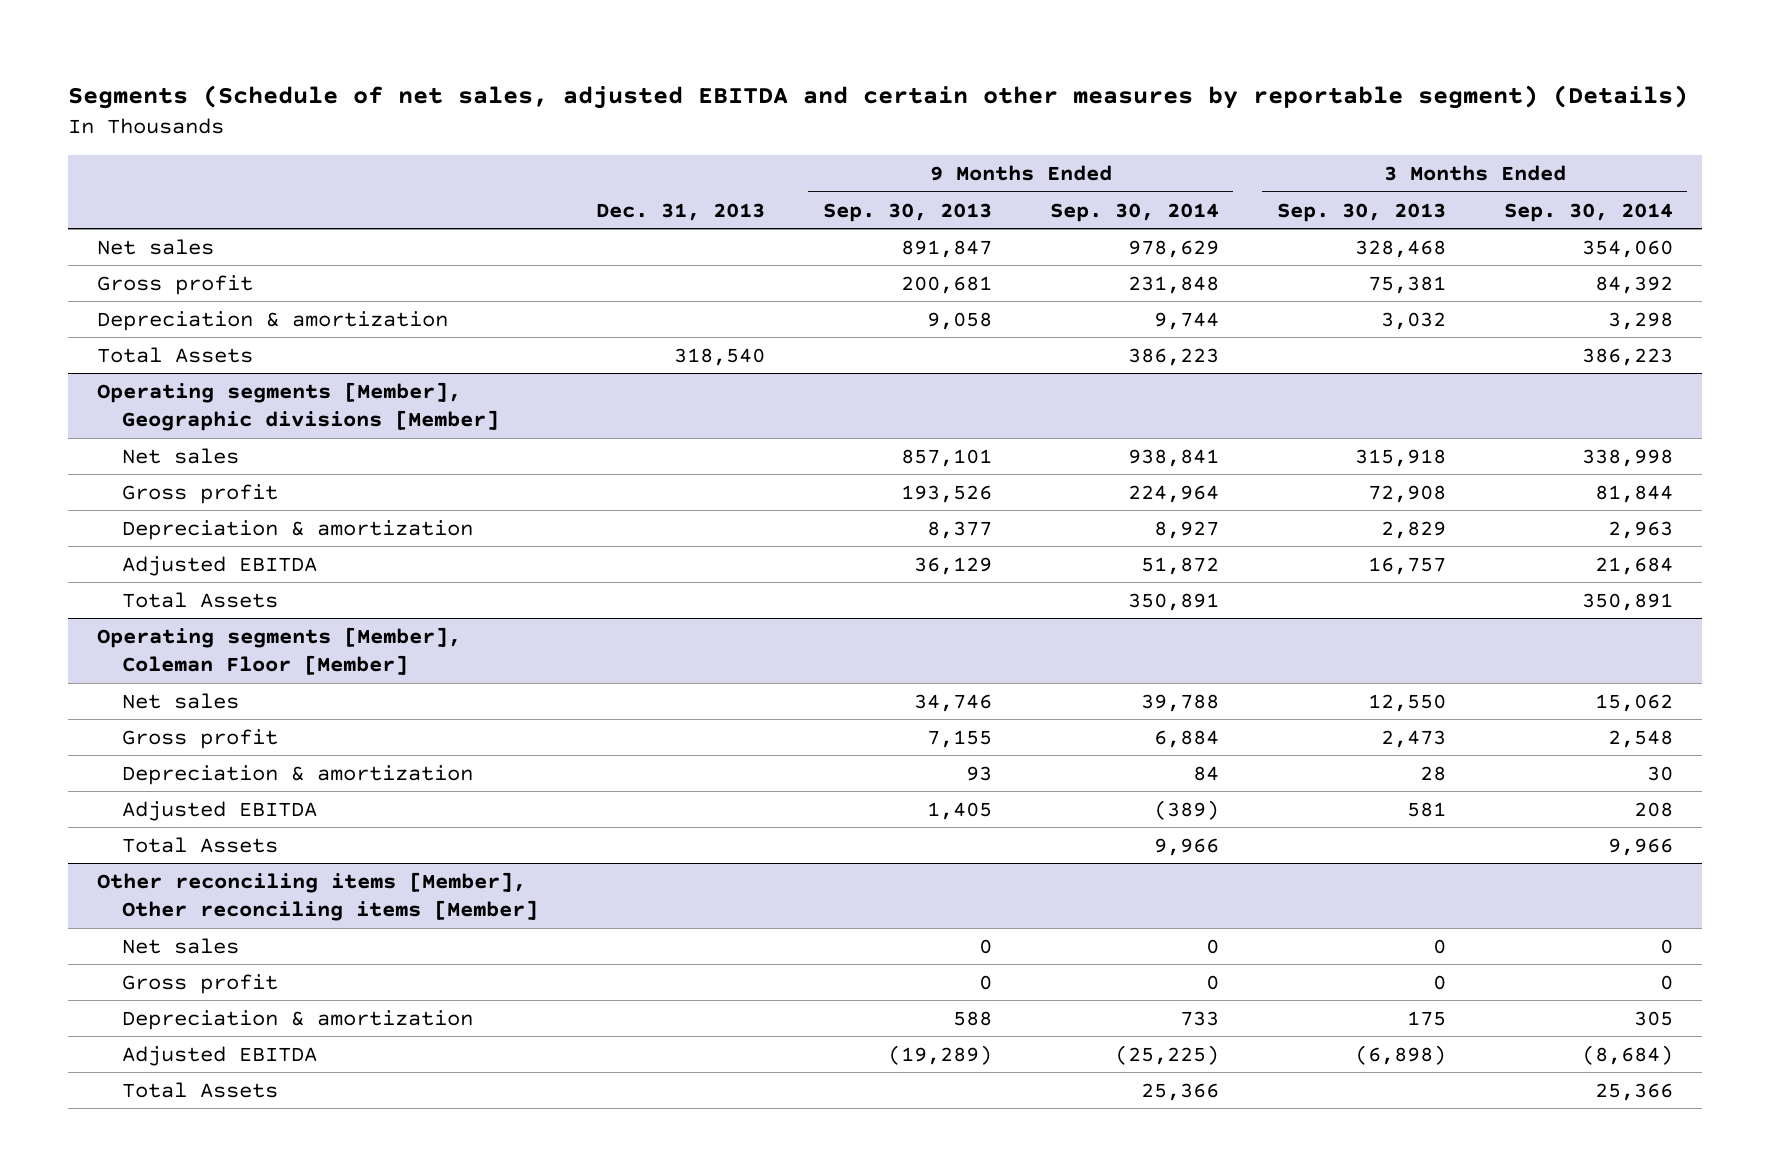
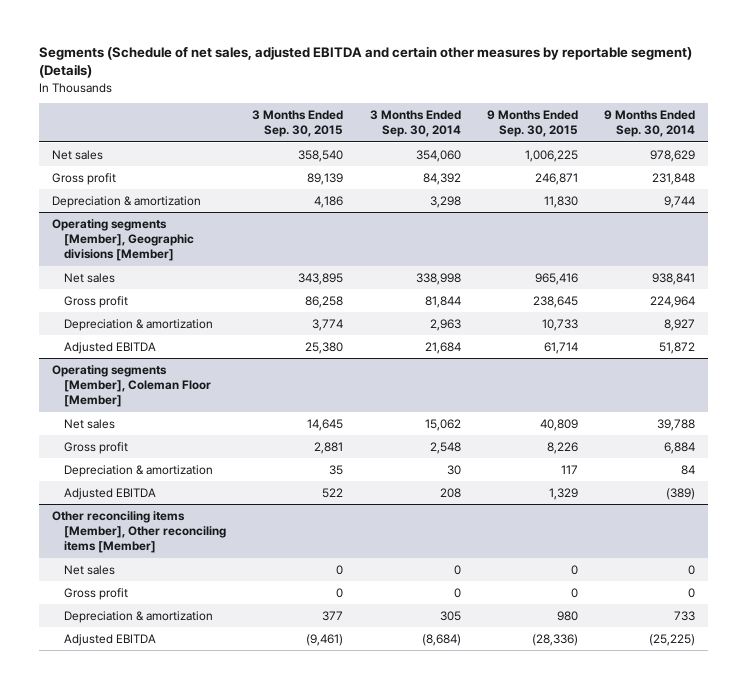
[595,202,765,221] Dec. 31, 2013 -> none
[822,202,992,222] Sep. 30, 2013 -> none
[1276,202,1446,222] Sep. 30, 2013 -> none
none -> [252,110,344,138] 3 Months Ended Sep. 30, 2015
none -> [486,110,578,138] 9 Months Ended Sep. 30, 2015
[97,346,254,363] Total Assets -> none
[121,591,278,608] Total Assets -> none
[121,836,278,853] Total Assets -> none
[121,1081,278,1098] Total Assets -> none

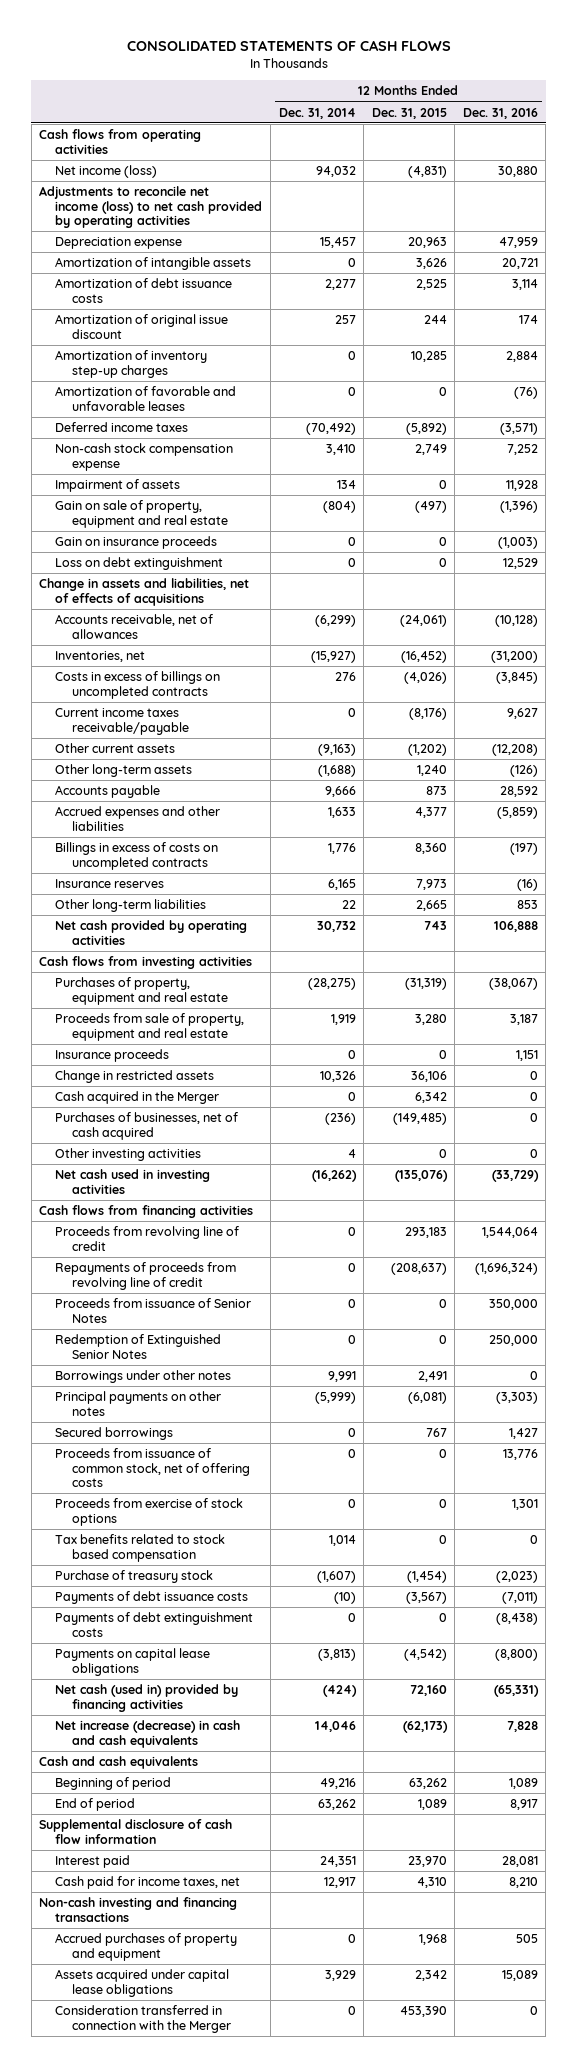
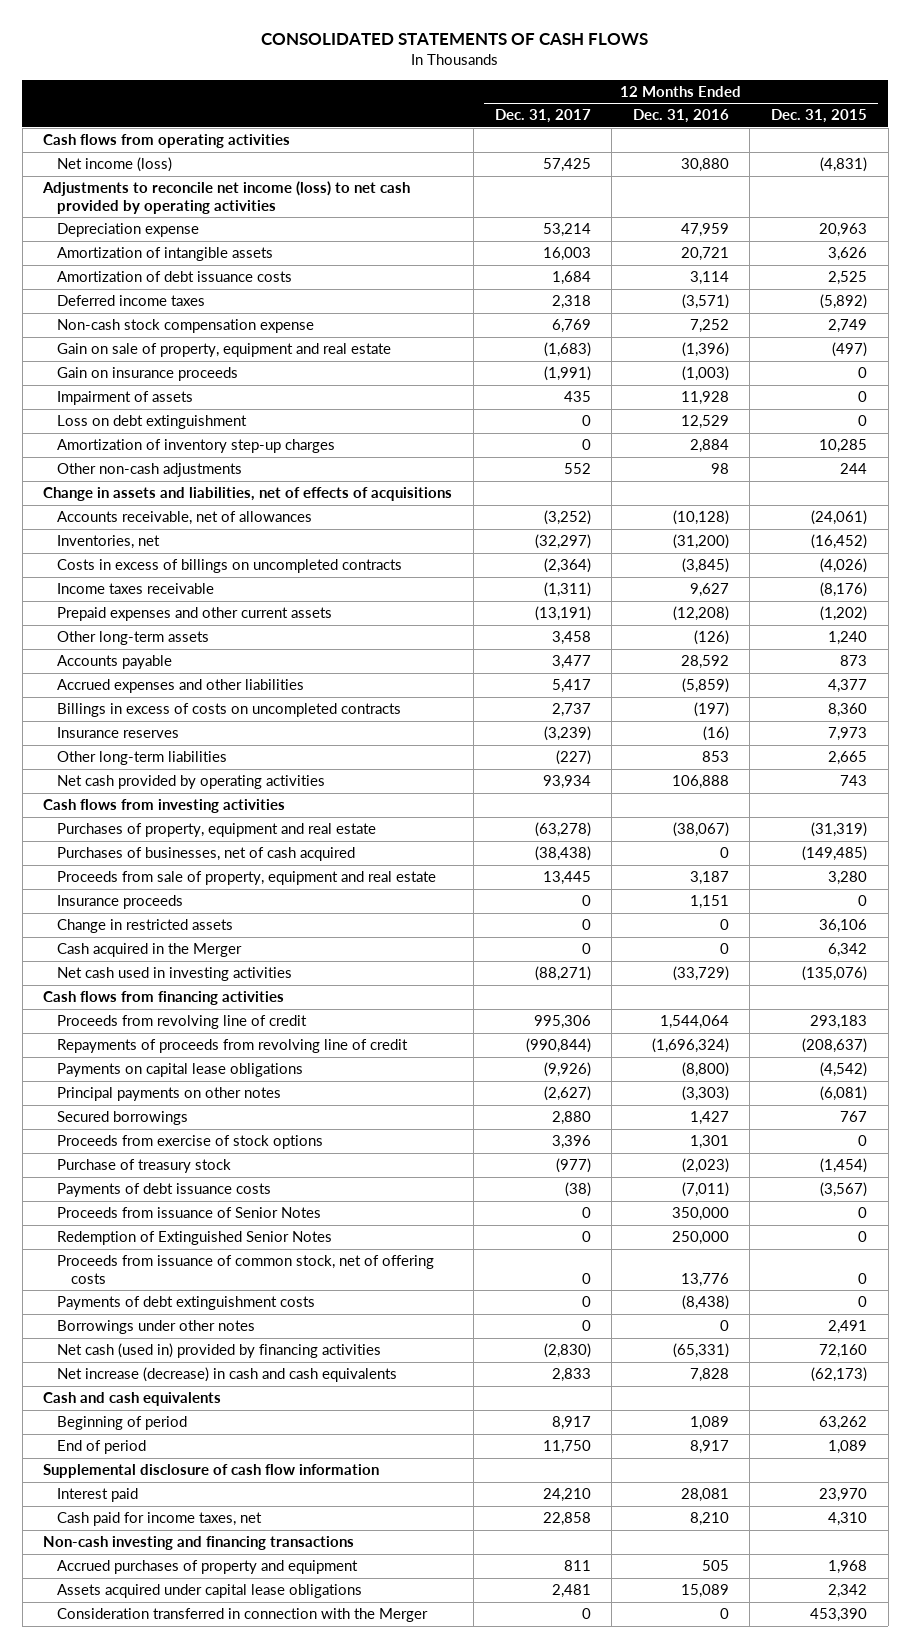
[278,107,356,119] Dec. 31, 2014 -> none
none -> [494,109,591,124] Dec. 31, 2017
[55,314,229,339] Amortization of original issue discount -> none
[55,386,237,411] Amortization of favorable and unfavorable leases -> none
[55,479,181,493] Impairment of assets -> [57,391,194,406] Impairment of assets
[55,350,208,378] Amortization of inventory step-up charges -> [57,439,336,454] Amortization of inventory step-up charges
none -> [57,463,243,478] Other non-cash adjustments
[55,708,189,735] Current income taxes receivable/payable -> [57,583,215,595] Income taxes receivable
[55,743,176,754] Other current assets -> [57,607,333,622] Prepaid expenses and other current assets
[55,1112,239,1140] Purchases of businesses, net of cash acquired -> [57,847,356,862] Purchases of businesses, net of cash acquired
[55,1148,202,1162] Other investing activities -> none
[55,1648,211,1676] Payments on capital lease obligations -> [57,1063,304,1078] Payments on capital lease obligations
[55,1534,226,1562] Tax benefits related to stock based compensation -> none
[55,1298,252,1323] Proceeds from issuance of Senior Notes -> [57,1207,322,1219] Proceeds from issuance of Senior Notes
[55,1334,222,1359] Redemption of Extinguished Senior Notes -> [57,1231,333,1246] Redemption of Extinguished Senior Notes
[55,1448,250,1488] Proceeds from issuance of common stock, net of offering costs -> [57,1255,435,1284] Proceeds from issuance of common stock, net of offering costs
[55,1370,232,1384] Borrowings under other notes -> [57,1320,256,1335] Borrowings under other notes

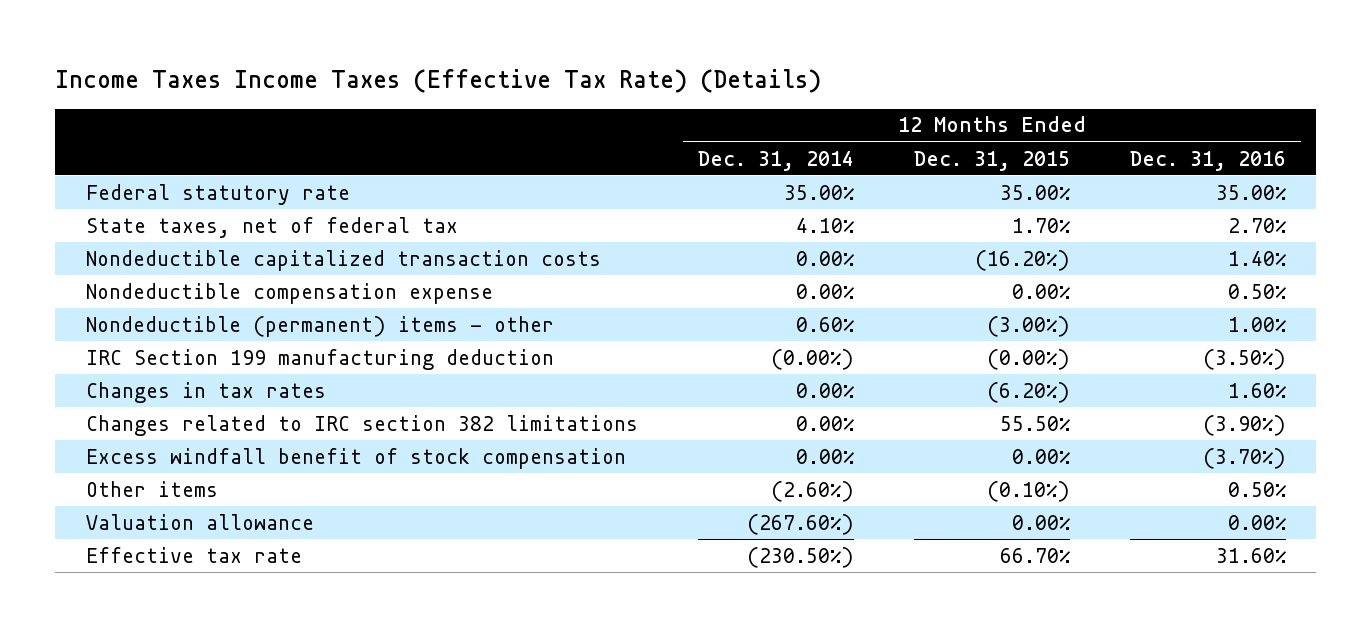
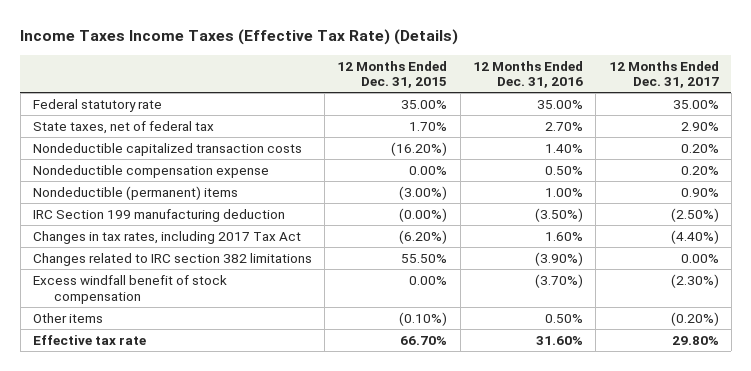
[697,150,854,171] Dec. 31, 2014 -> none
none -> [608,60,719,89] 12 Months Ended Dec. 31, 2017
[85,315,554,337] Nondeductible (permanent) items - other -> [32,185,238,200] Nondeductible (permanent) items
[85,381,326,403] Changes in tax rates -> [32,230,301,244] Changes in tax rates, including 2017 Tax Act
[85,513,314,530] Valuation allowance -> none

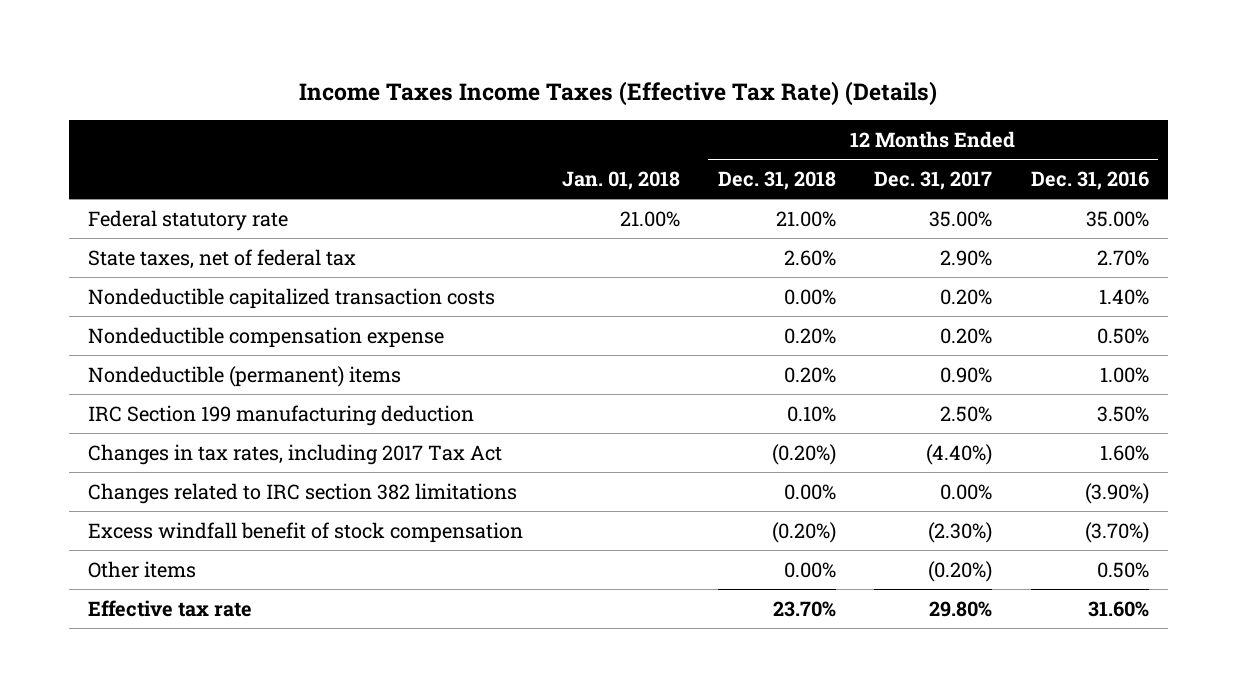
[337,60,448,89] 12 Months Ended Dec. 31, 2015 -> none
none -> [561,170,680,190] Jan. 01, 2018
none -> [717,170,836,190] Dec. 31, 2018
[534,207,583,222] (3.50%) -> [1096,405,1149,422] 3.50%
[670,207,719,222] (2.50%) -> [940,405,993,422] 2.50%

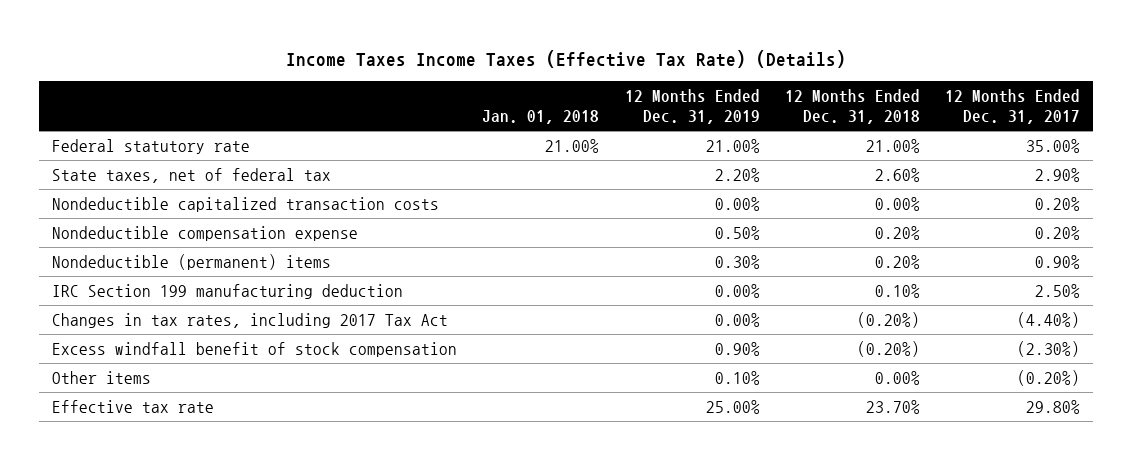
[1030,170,1149,190] Dec. 31, 2016 -> none
none -> [624,88,760,124] 12 Months Ended Dec. 31, 2019
[88,482,518,504] Changes related to IRC section 382 limitations -> none

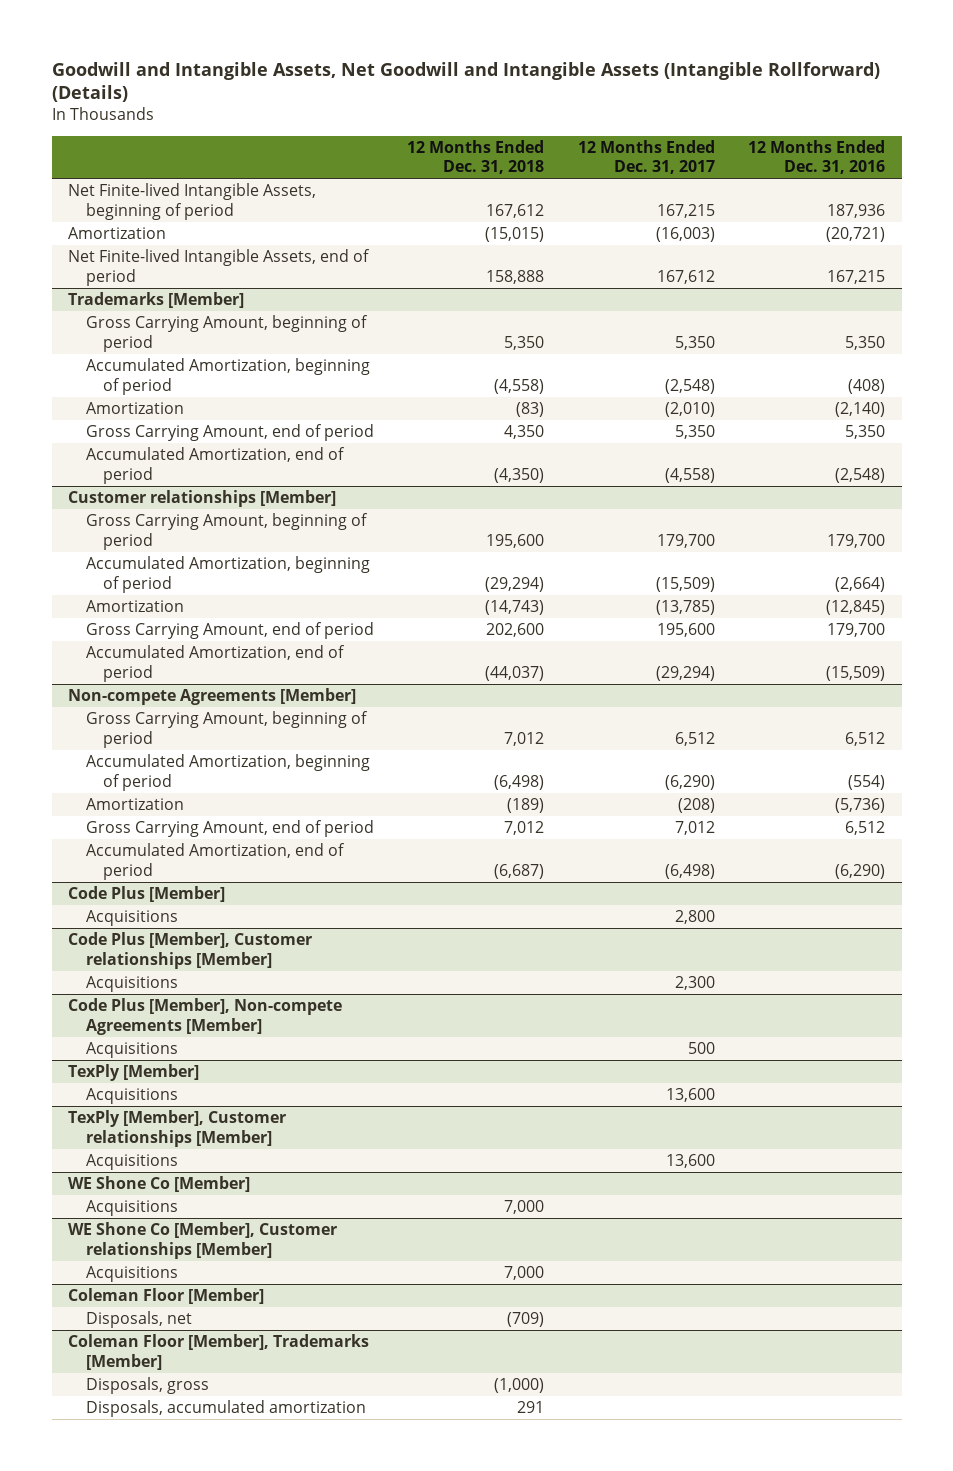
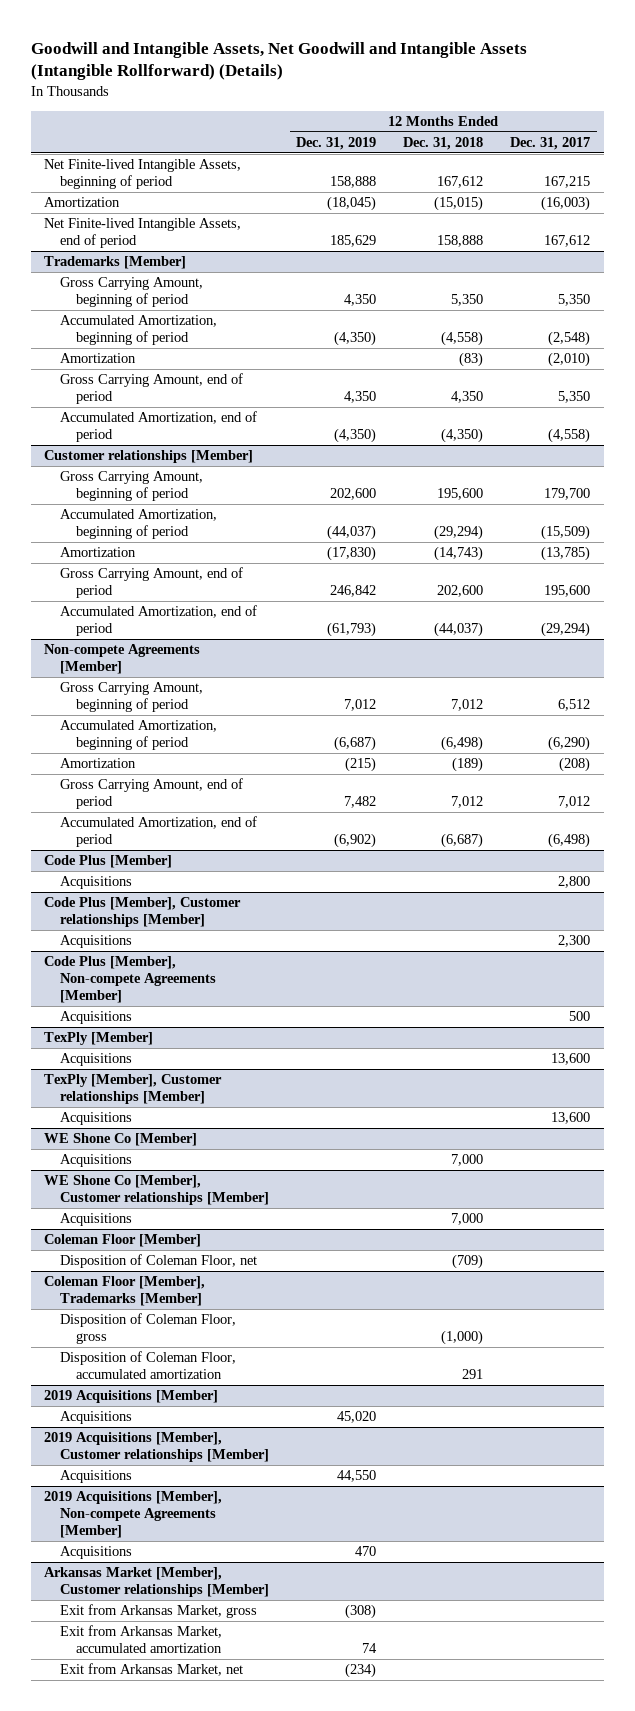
[748,139,886,175] 12 Months Ended Dec. 31, 2016 -> none
none -> [296,137,377,151] Dec. 31, 2019
[85,1311,192,1329] Disposals, net -> [60,1254,258,1269] Disposition of Coleman Floor, net
[85,1377,209,1395] Disposals, gross -> [60,1313,237,1345] Disposition of Coleman Floor, gross
[85,1400,366,1418] Disposals, accumulated amortization -> [60,1351,237,1380] Disposition of Coleman Floor, accumulated amortization
none -> [44,1390,219,1404] 2019 Acquisitions [Member]
none -> [60,1411,133,1425] Acquisitions
none -> [44,1432,270,1463] 2019 Acquisitions [Member], Customer relationships [Member]
none -> [60,1470,133,1484] Acquisitions
none -> [44,1491,223,1539] 2019 Acquisitions [Member], Non-compete Agreements [Member]
none -> [60,1546,133,1560] Acquisitions
none -> [44,1567,270,1598] Arkansas Market [Member], Customer relationships [Member]
none -> [60,1604,258,1619] Exit from Arkansas Market, gross
none -> [60,1625,223,1654] Exit from Arkansas Market, accumulated amortization
none -> [60,1663,244,1677] Exit from Arkansas Market, net

